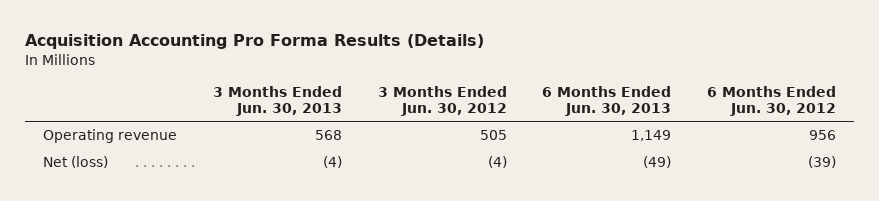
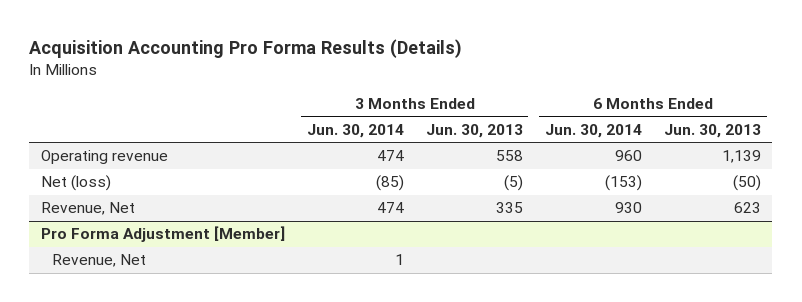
[377,85,507,117] 3 Months Ended Jun. 30, 2012 -> none
[706,85,836,117] 6 Months Ended Jun. 30, 2012 -> none
none -> [306,123,404,138] Jun. 30, 2014
none -> [544,123,642,138] Jun. 30, 2014
[314,130,342,141] 568 -> [495,150,523,162] 558
[631,130,672,142] 1,149 -> [722,150,762,164] 1,139
[322,156,342,169] (4) -> [503,175,523,192] (5)
[643,156,672,169] (49) -> [733,175,762,192] (50)
none -> [40,202,135,216] Revenue, Net
none -> [40,226,285,243] Pro Forma Adjustment [Member]
none -> [51,254,146,268] Revenue, Net

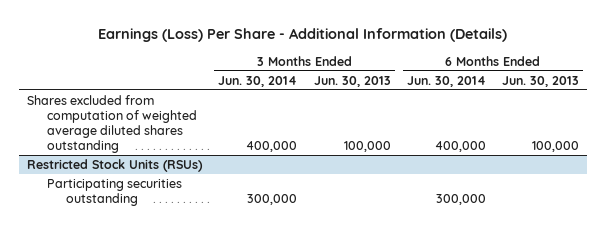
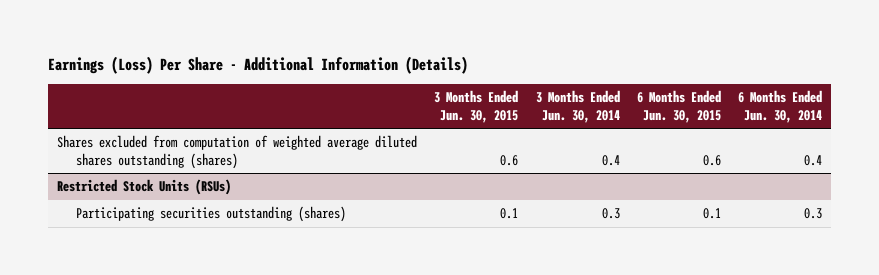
[313,75,391,87] Jun. 30, 2013 -> none
[502,75,580,87] Jun. 30, 2013 -> none
none -> [434,90,519,123] 3 Months Ended Jun. 30, 2015
none -> [636,90,721,123] 6 Months Ended Jun. 30, 2015
[27,95,197,154] Shares excluded from computation of weighted average diluted shares outstanding -> [56,135,417,169] Shares excluded from computation of weighted average diluted shares outstanding (shares)
[246,141,298,153] 400,000 -> [601,154,620,166] 0.4
[434,141,486,153] 400,000 -> [804,154,823,166] 0.4
[46,179,182,207] Participating securities outstanding -> [76,206,347,223] Participating securities outstanding (shares)
[247,194,298,206] 300,000 -> [601,208,620,220] 0.3
[435,194,486,206] 300,000 -> [804,208,823,220] 0.3

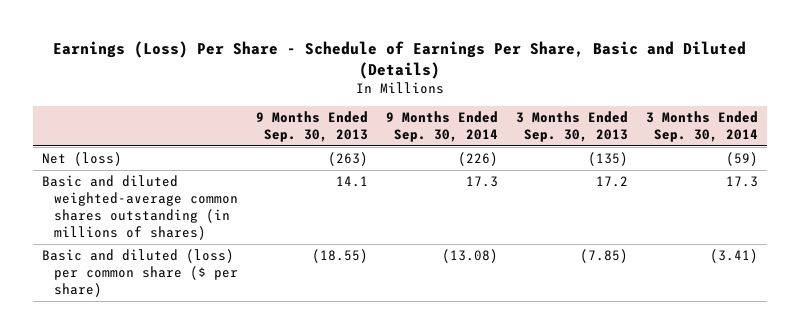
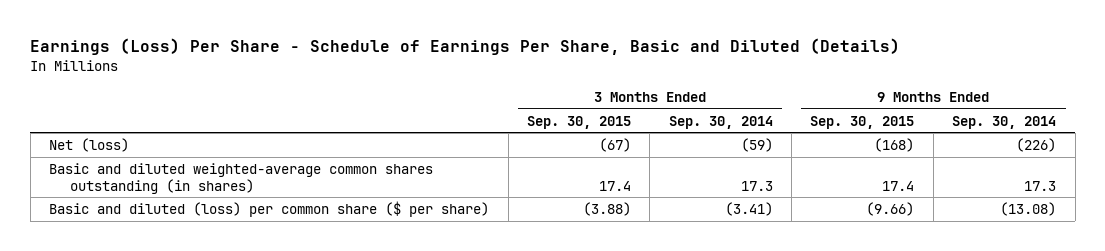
[256,111,369,143] 9 Months Ended Sep. 30, 2013 -> none
[516,111,629,143] 3 Months Ended Sep. 30, 2013 -> none
none -> [526,115,631,129] Sep. 30, 2015
none -> [810,115,915,129] Sep. 30, 2015
[41,175,239,241] Basic and diluted weighted-average common shares outstanding (in millions of shares) -> [49,162,434,194] Basic and diluted weighted-average common shares outstanding (in shares)

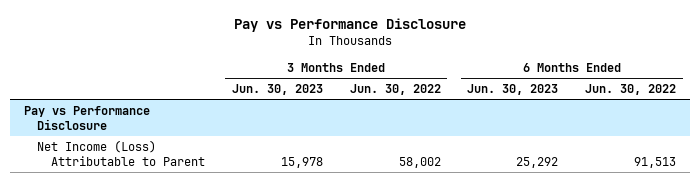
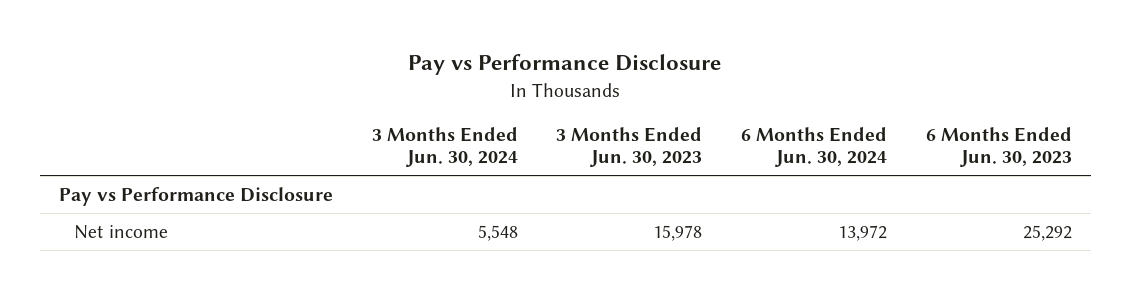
[349,84,441,96] Jun. 30, 2022 -> none
[585,84,677,96] Jun. 30, 2022 -> none
none -> [371,126,518,168] 3 Months Ended Jun. 30, 2024
none -> [741,126,888,168] 6 Months Ended Jun. 30, 2024
[37,139,205,166] Net Income (Loss) Attributable to Parent -> [73,224,168,239] Net income

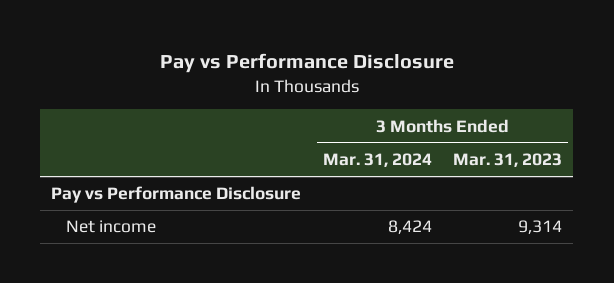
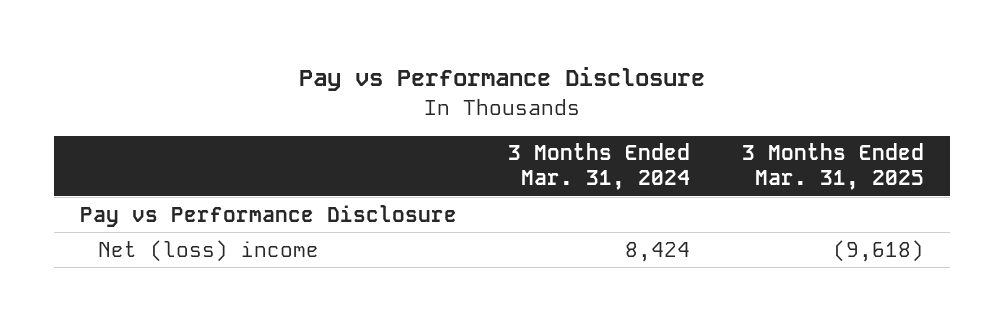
[453,153,563,168] Mar. 31, 2023 -> none
none -> [741,143,924,191] 3 Months Ended Mar. 31, 2025
[65,220,156,234] Net income -> [97,239,319,262] Net (loss) income

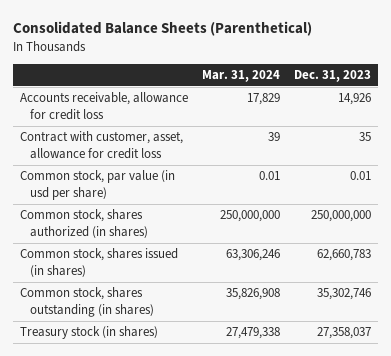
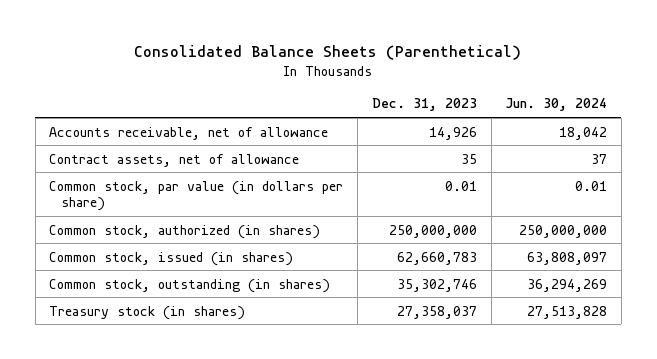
[201,70,280,83] Mar. 31, 2024 -> none
none -> [505,98,608,112] Jun. 30, 2024
[19,92,188,121] Accounts receivable, allowance for credit loss -> [49,126,329,140] Accounts receivable, net of allowance
[19,131,183,160] Contract with customer, asset, allowance for credit loss -> [49,153,300,167] Contract assets, net of allowance
[19,170,175,201] Common stock, par value (in usd per share) -> [49,180,344,212] Common stock, par value (in dollars per share)
[19,209,149,239] Common stock, shares authorized (in shares) -> [49,224,321,239] Common stock, authorized (in shares)
[19,248,178,278] Common stock, shares issued (in shares) -> [49,251,294,266] Common stock, issued (in shares)
[19,287,155,318] Common stock, shares outstanding (in shares) -> [49,278,331,293] Common stock, outstanding (in shares)

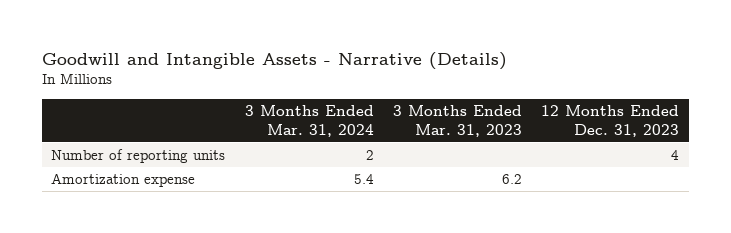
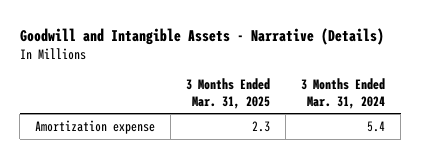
[393,105,523,138] 3 Months Ended Mar. 31, 2023 -> none
[541,105,680,138] 12 Months Ended Dec. 31, 2023 -> none
none -> [186,78,271,109] 3 Months Ended Mar. 31, 2025
[51,149,226,164] Number of reporting units -> none

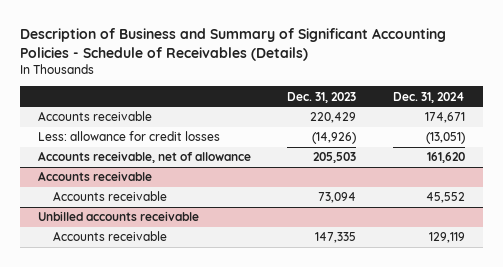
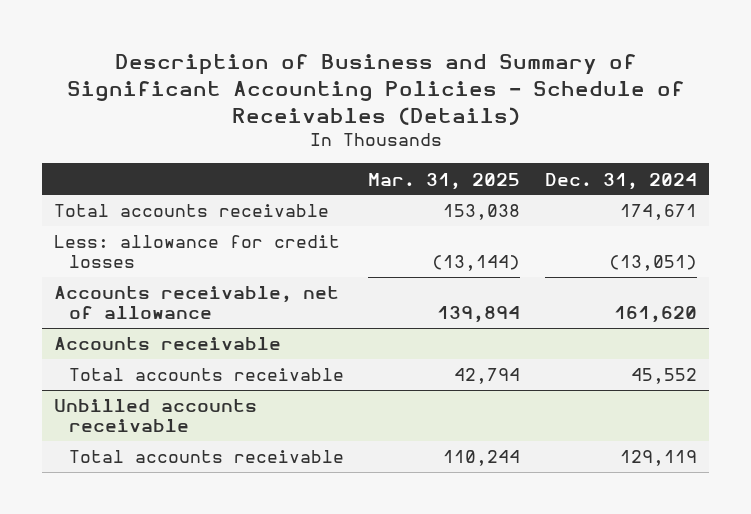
[287,91,357,103] Dec. 31, 2023 -> none
none -> [368,172,521,190] Mar. 31, 2025
[37,111,152,122] Accounts receivable -> [54,204,330,218] Total accounts receivable
[52,191,167,202] Accounts receivable -> [68,368,344,382] Total accounts receivable
[52,231,167,242] Accounts receivable -> [68,450,344,464] Total accounts receivable

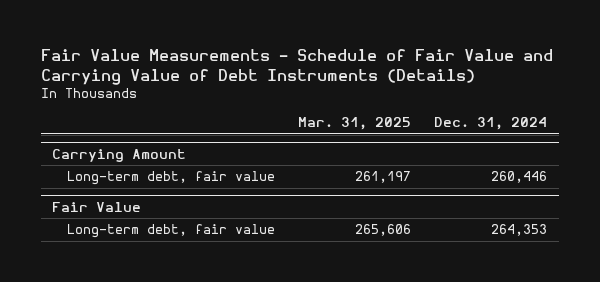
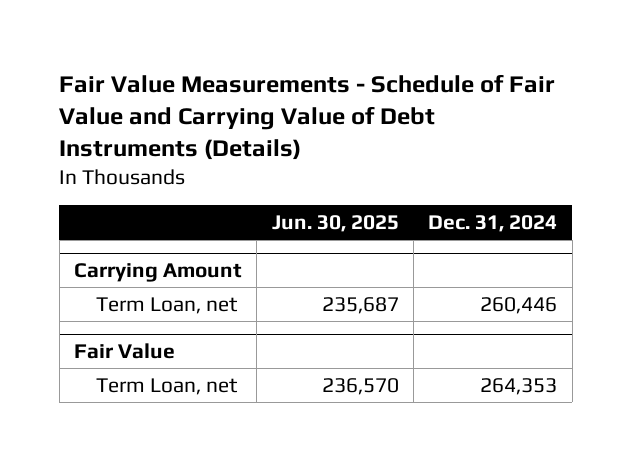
[298,117,412,131] Mar. 31, 2025 -> none
none -> [271,214,399,232] Jun. 30, 2025
[67,171,276,186] Long-term debt, fair value -> [96,296,239,314] Term Loan, net
[67,224,276,239] Long-term debt, fair value -> [96,377,239,395] Term Loan, net

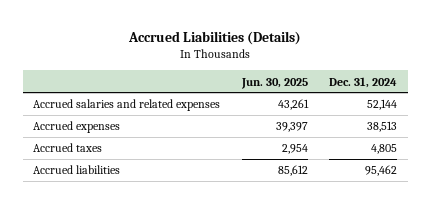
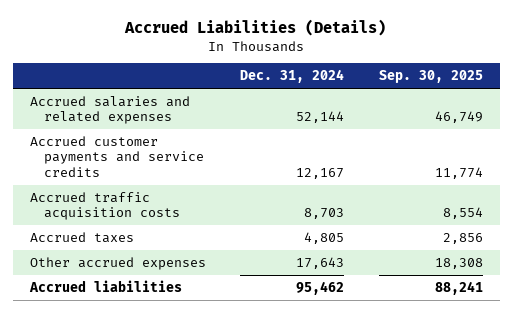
[240,77,308,89] Jun. 30, 2025 -> none
none -> [378,70,483,84] Sep. 30, 2025
[33,121,121,134] Accrued expenses -> none
none -> [30,135,205,177] Accrued customer payments and service credits
none -> [30,191,181,221] Accrued traffic acquisition costs
none -> [30,256,207,270] Other accrued expenses

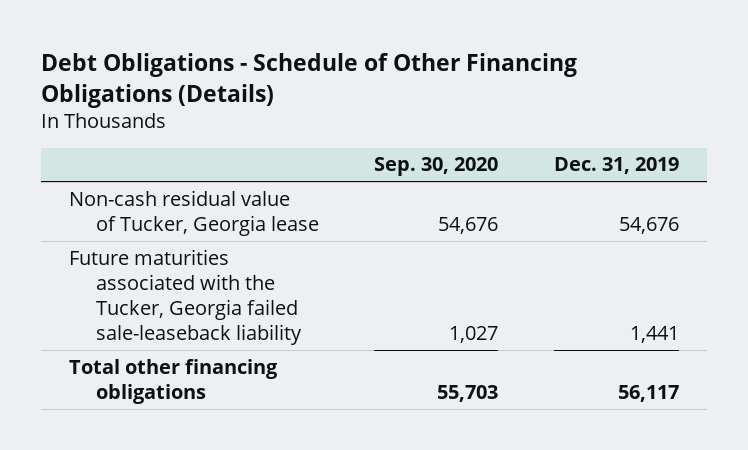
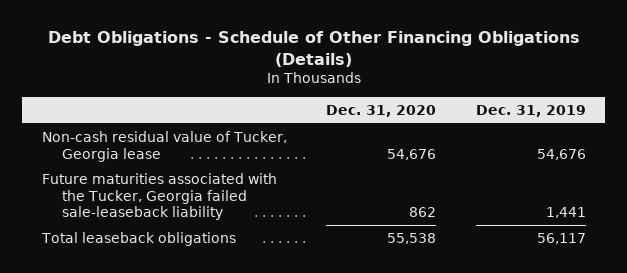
[374,157,499,177] Sep. 30, 2020 -> none
none -> [326,105,437,118] Dec. 31, 2020
[68,358,278,404] Total other financing obligations -> [40,231,236,246] Total leaseback obligations

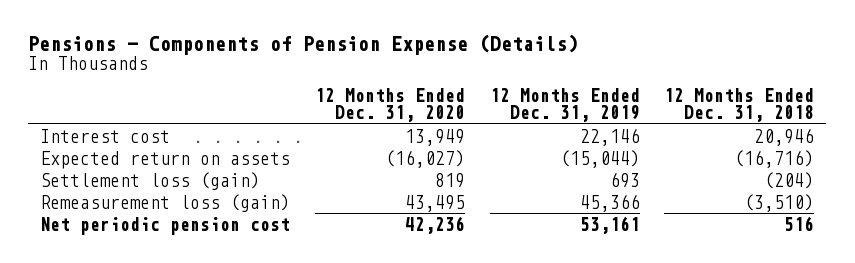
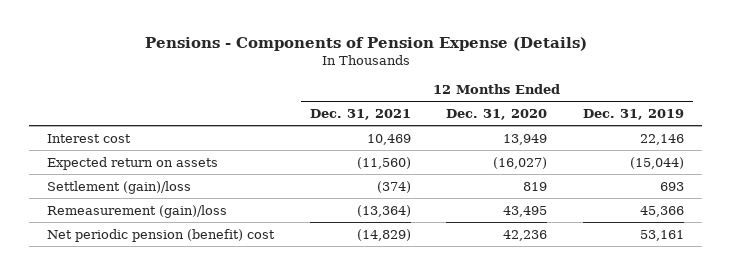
[664,88,815,123] 12 Months Ended Dec. 31, 2018 -> none
none -> [309,109,411,121] Dec. 31, 2021
[40,171,261,190] Settlement loss (gain) -> [46,180,191,194] Settlement (gain)/loss
[40,193,291,212] Remeasurement loss (gain) -> [46,204,227,218] Remeasurement (gain)/loss
[40,216,291,235] Net periodic pension cost -> [46,228,275,242] Net periodic pension (benefit) cost

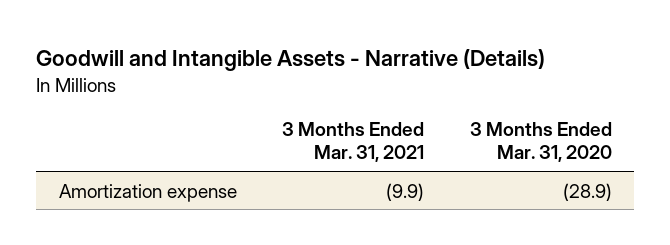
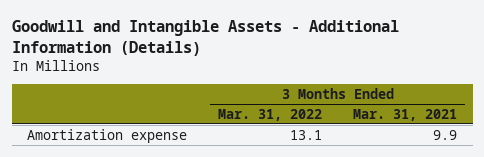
[36,48,546,71] Goodwill and Intangible Assets - Narrative (Details) -> [11,20,399,57] Goodwill and Intangible Assets - Additional Information (Details)
[469,122,612,163] 3 Months Ended Mar. 31, 2020 -> none
none -> [218,108,323,121] Mar. 31, 2022
[386,182,425,201] (9.9) -> [433,129,458,140] 9.9

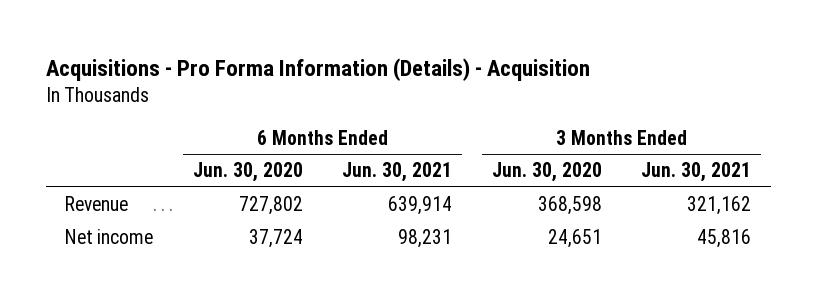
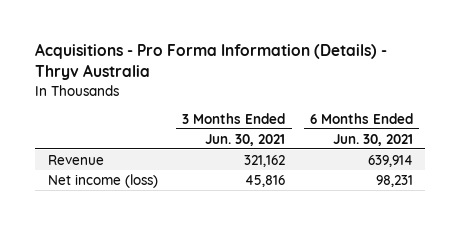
[45,57,590,81] Acquisitions - Pro Forma Information (Details) - Acquisition -> [35,43,388,81] Acquisitions - Pro Forma Information (Details) - Thryv Australia
[192,162,303,183] Jun. 30, 2020 -> none
[491,162,602,183] Jun. 30, 2020 -> none
[65,229,154,245] Net income -> [47,173,158,188] Net income (loss)

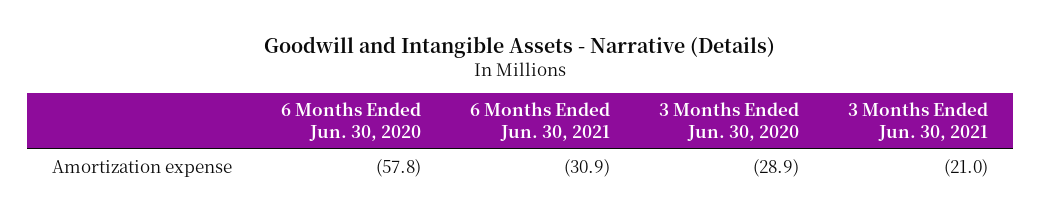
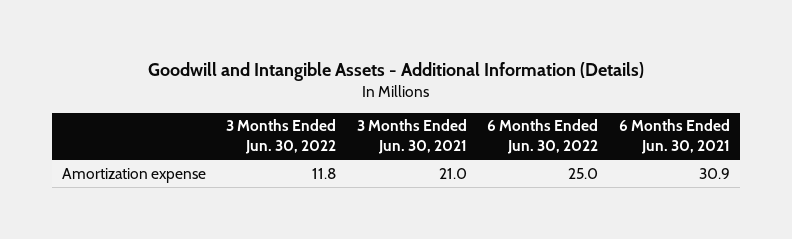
[264,36,776,59] Goodwill and Intangible Assets - Narrative (Details) -> [147,61,644,81] Goodwill and Intangible Assets - Additional Information (Details)
[280,102,421,141] 6 Months Ended Jun. 30, 2020 -> none
[659,102,800,141] 3 Months Ended Jun. 30, 2020 -> none
none -> [226,119,337,155] 3 Months Ended Jun. 30, 2022
none -> [487,119,599,155] 6 Months Ended Jun. 30, 2022
[564,159,611,178] (30.9) -> [698,167,730,179] 30.9
[944,159,989,178] (21.0) -> [438,167,467,179] 21.0

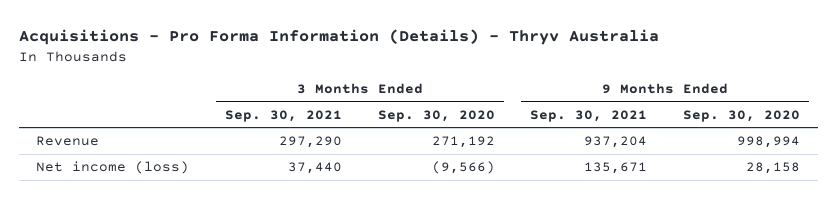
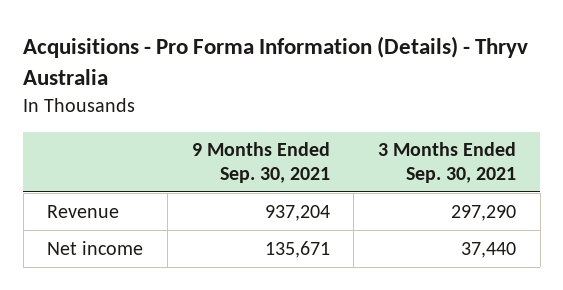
[377,109,495,122] Sep. 30, 2020 -> none
[682,109,800,122] Sep. 30, 2020 -> none
[36,161,190,175] Net income (loss) -> [47,240,144,255] Net income

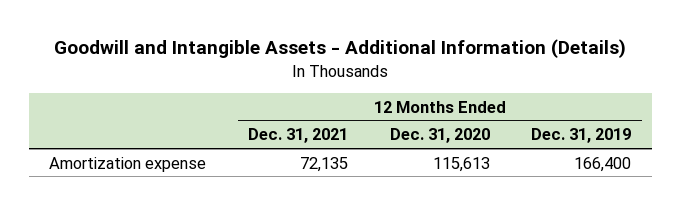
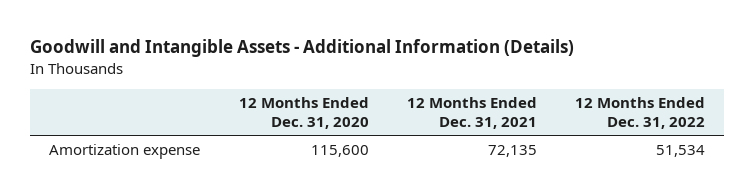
[531,128,632,144] Dec. 31, 2019 -> none
none -> [575,96,706,129] 12 Months Ended Dec. 31, 2022
[432,156,490,172] 115,613 -> [310,144,369,157] 115,600

